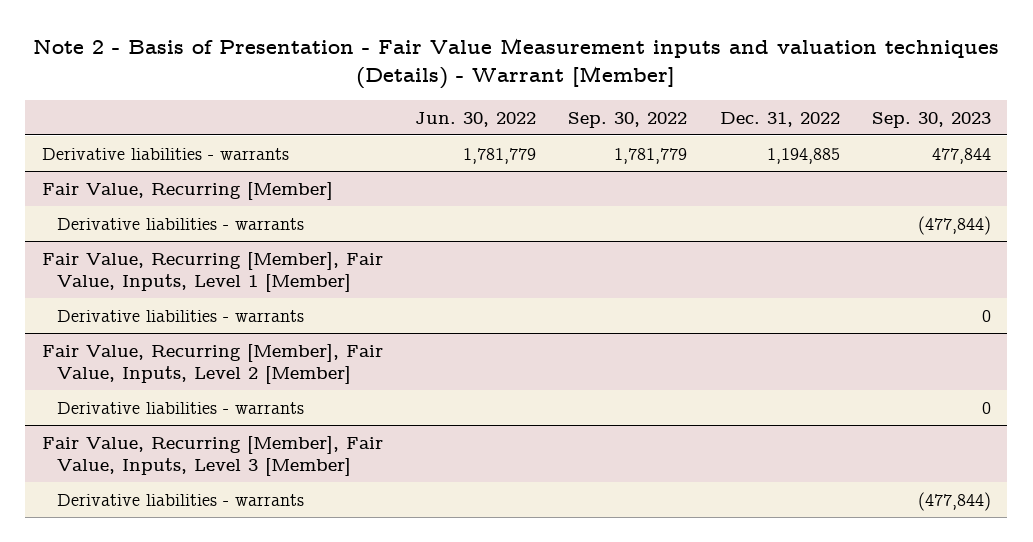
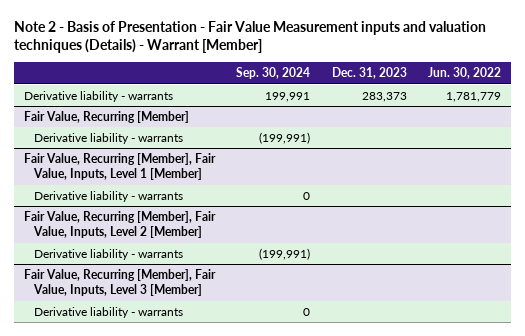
[568,111,688,128] Sep. 30, 2022 -> none
[719,111,840,127] Dec. 31, 2022 -> none
[872,111,992,128] Sep. 30, 2023 -> none
none -> [236,67,311,80] Sep. 30, 2024
none -> [331,67,407,80] Dec. 31, 2023
[41,147,289,160] Derivative liabilities - warrants -> [24,91,174,103] Derivative liability - warrants
[56,217,304,230] Derivative liabilities - warrants -> [33,133,183,145] Derivative liability - warrants
[56,309,304,322] Derivative liabilities - warrants -> [33,191,183,203] Derivative liability - warrants
[56,401,304,414] Derivative liabilities - warrants -> [33,249,183,261] Derivative liability - warrants
[56,493,304,506] Derivative liabilities - warrants -> [33,307,183,319] Derivative liability - warrants

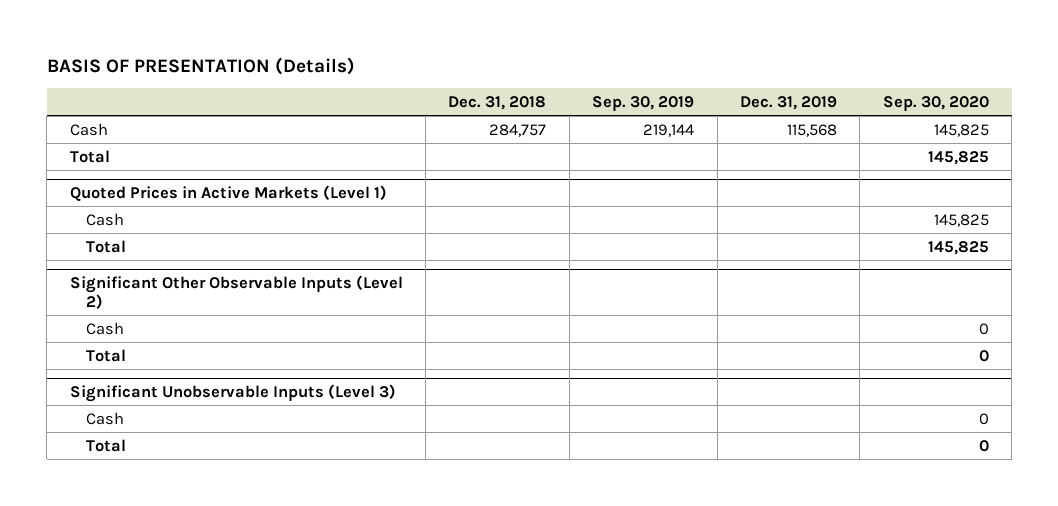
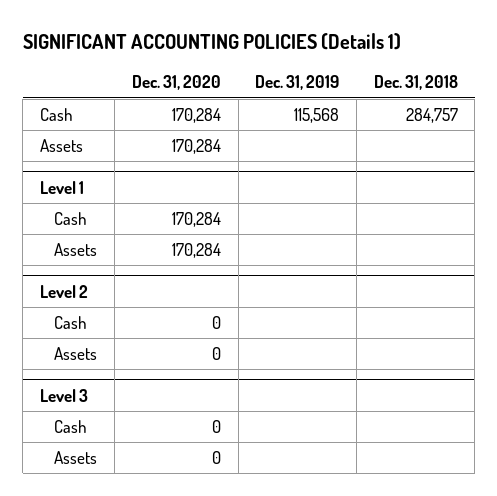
[46,57,355,76] BASIS OF PRESENTATION (Details) -> [22,33,401,51] SIGNIFICANT ACCOUNTING POLICIES (Details 1)
[592,95,695,111] Sep. 30, 2019 -> none
[882,95,989,111] Sep. 30, 2020 -> none
none -> [131,75,221,91] Dec. 31, 2020
[69,149,110,163] Total -> [39,138,83,152] Assets
[69,184,387,201] Quoted Prices in Active Markets (Level 1) -> [39,180,84,194] Level 1
[86,239,127,253] Total -> [54,242,98,256] Assets
[69,274,403,309] Significant Other Observable Inputs (Level 2) -> [39,284,88,298] Level 2
[86,348,127,362] Total -> [54,346,98,360] Assets
[69,383,396,402] Significant Unobservable Inputs (Level 3) -> [39,388,88,402] Level 3
[86,438,127,452] Total -> [54,450,98,464] Assets

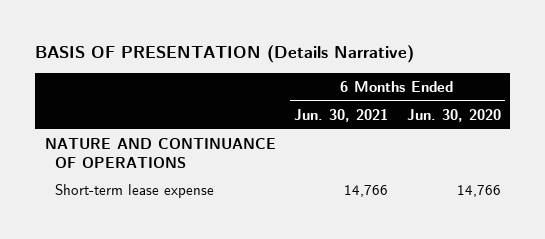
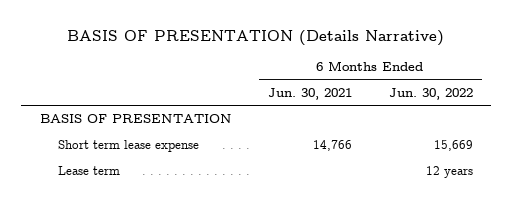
[406,109,501,123] Jun. 30, 2020 -> none
none -> [388,87,473,100] Jun. 30, 2022
[44,138,276,168] NATURE AND CONTINUANCE OF OPERATIONS -> none
none -> [39,114,232,124] BASIS OF PRESENTATION
[55,184,215,199] Short-term lease expense -> [57,140,199,153] Short term lease expense
none -> [57,166,120,176] Lease term

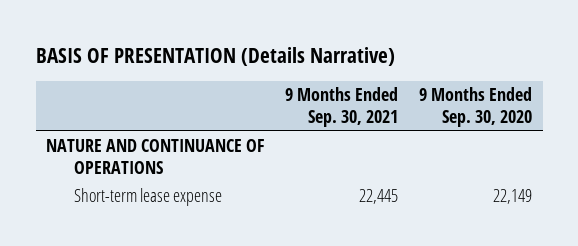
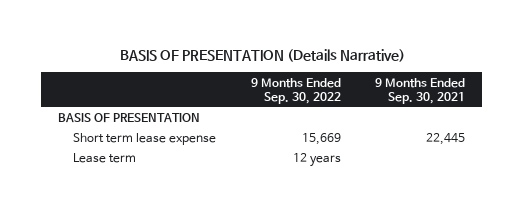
[419,87,533,128] 9 Months Ended Sep. 30, 2020 -> none
none -> [250,77,341,105] 9 Months Ended Sep. 30, 2022
[46,139,265,175] NATURE AND CONTINUANCE OF OPERATIONS -> none
none -> [58,113,201,124] BASIS OF PRESENTATION
[74,188,223,207] Short-term lease expense -> [73,133,217,146] Short term lease expense
none -> [73,153,137,164] Lease term

